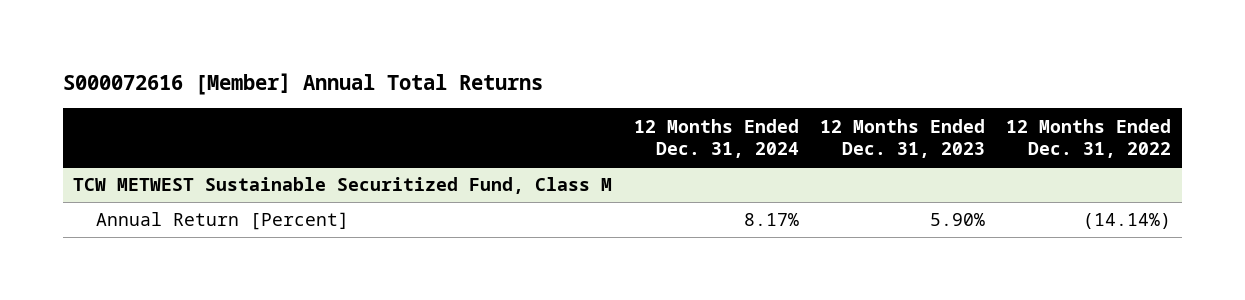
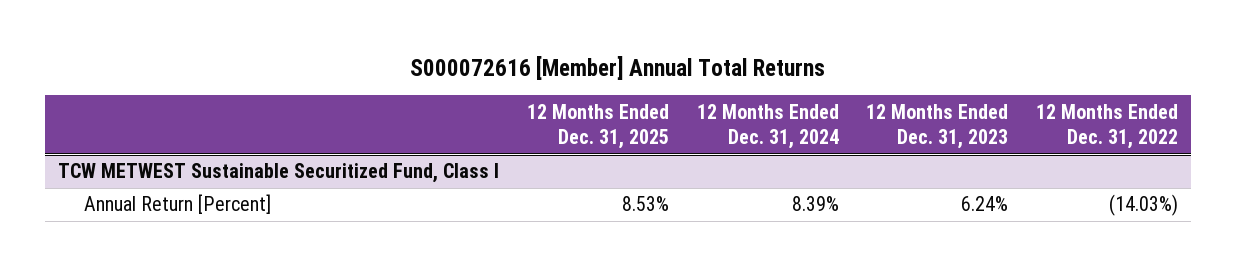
none -> [527,103,670,150] 12 Months Ended Dec. 31, 2025
[73,177,613,195] TCW METWEST Sustainable Securitized Fund, Class M -> [58,163,500,184] TCW METWEST Sustainable Securitized Fund, Class I
[743,213,799,227] 8.17% -> [791,196,839,212] 8.39%
[929,213,985,227] 5.90% -> [961,196,1009,212] 6.24%
[1083,213,1172,230] (14.14%) -> [1108,194,1178,217] (14.03%)

